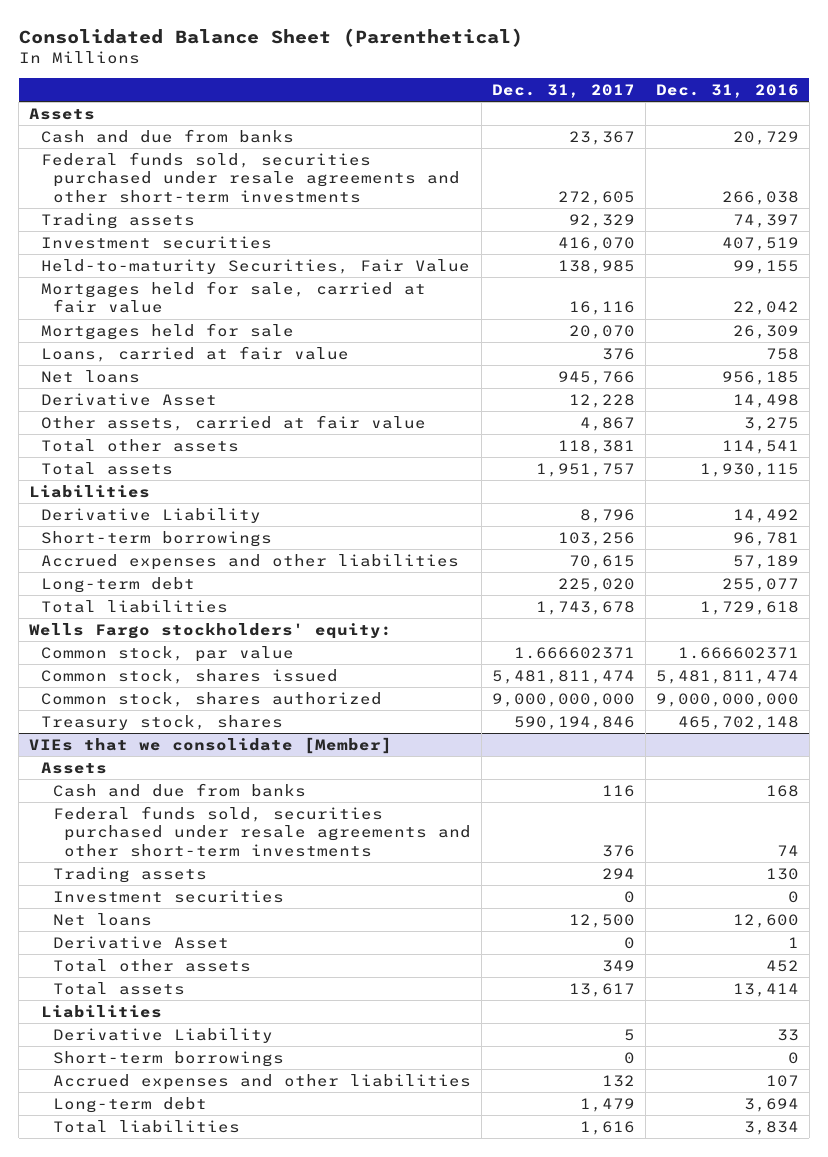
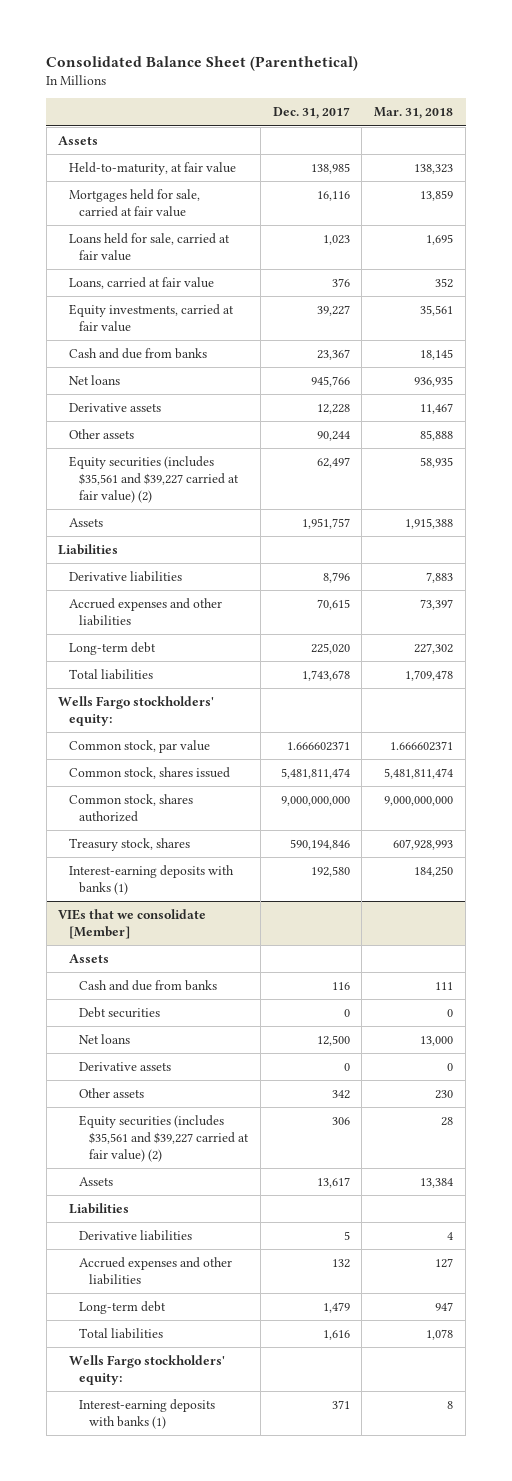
[655,84,799,99] Dec. 31, 2016 -> none
none -> [374,107,454,120] Mar. 31, 2018
[40,151,460,204] Federal funds sold, securities purchased under resale agreements and other short-term investments -> none
[40,212,195,229] Trading assets -> none
[40,235,272,249] Investment securities -> none
[40,258,470,274] Held-to-maturity Securities, Fair Value -> [68,161,236,175] Held-to-maturity, at fair value
[40,322,294,340] Mortgages held for sale -> none
none -> [68,232,230,262] Loans held for sale, carried at fair value
none -> [68,303,234,333] Equity investments, carried at fair value
[40,128,294,143] Cash and due from banks -> [68,347,207,359] Cash and due from banks
[40,414,426,431] Other assets, carried at fair value -> none
[40,392,217,406] Derivative Asset -> [68,402,161,412] Derivative assets
[40,438,239,452] Total other assets -> [68,428,134,439] Other assets
[557,439,635,454] 118,381 -> [316,430,350,441] 90,244
none -> [68,455,239,504] Equity securities (includes $35,561 and $39,227 carried at fair value) (2)
[40,461,173,475] Total assets -> [68,517,103,527] Assets
[40,530,272,547] Short-term borrowings -> none
[40,507,261,523] Derivative Liability -> [68,570,182,582] Derivative liabilities
none -> [68,864,234,896] Interest-earning deposits with banks (1)
[52,805,472,858] Federal funds sold, securities purchased under resale agreements and other short-term investments -> none
[52,866,207,883] Trading assets -> none
[52,889,284,903] Investment securities -> none
none -> [78,1006,160,1018] Debt securities
[52,935,229,949] Derivative Asset -> [78,1061,171,1071] Derivative assets
[52,958,251,972] Total other assets -> [78,1087,144,1098] Other assets
[601,959,635,972] 349 -> [331,1089,350,1099] 342
none -> [78,1114,249,1163] Equity securities (includes $35,561 and $39,227 carried at fair value) (2)
[52,981,185,995] Total assets -> [78,1176,113,1186] Assets
[52,1050,284,1067] Short-term borrowings -> none
[52,1027,273,1043] Derivative Liability -> [78,1229,192,1241] Derivative liabilities
none -> [68,1354,225,1386] Wells Fargo stockholders' equity:
none -> [78,1398,215,1430] Interest-earning deposits with banks (1)

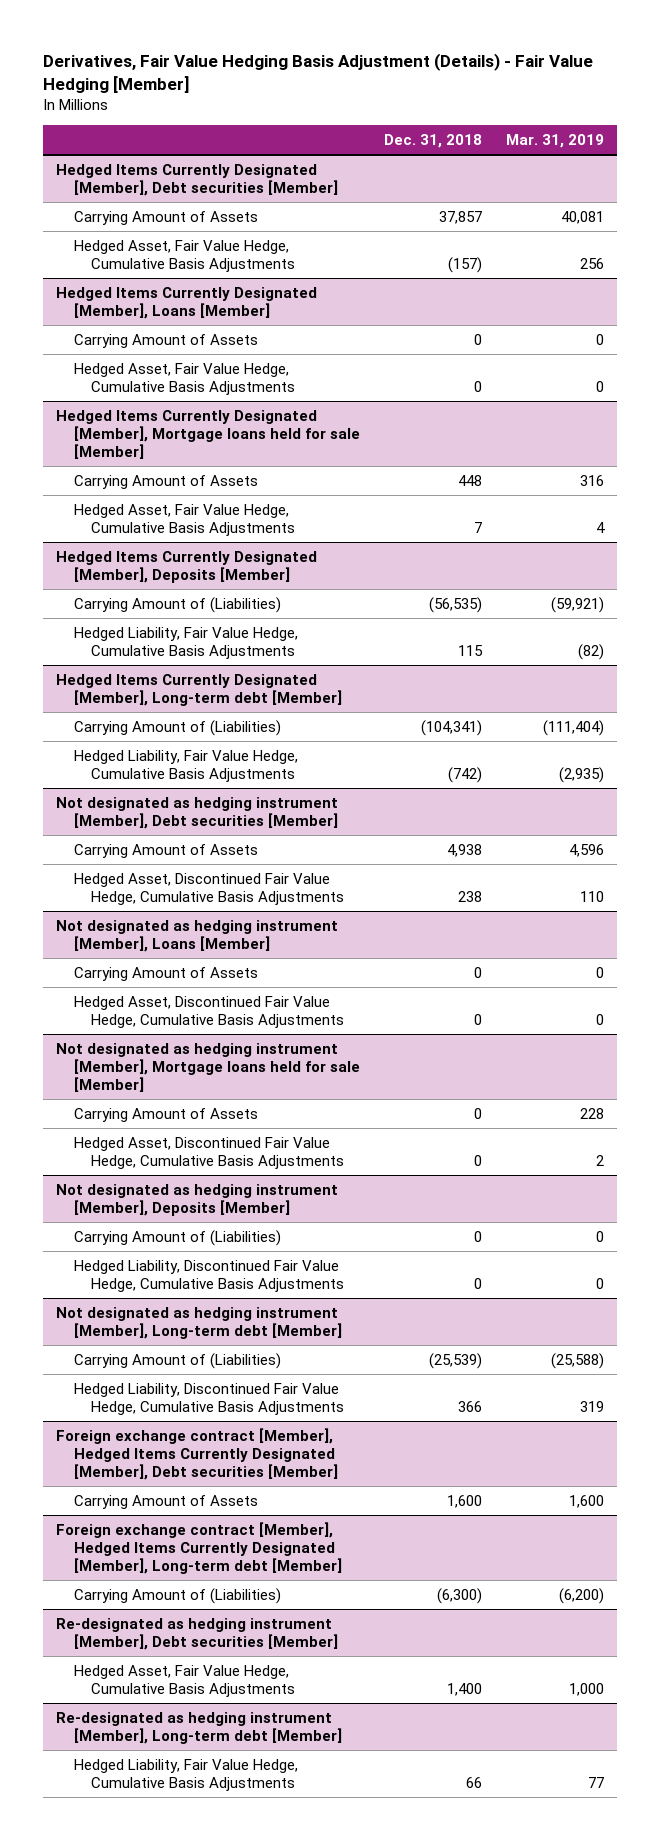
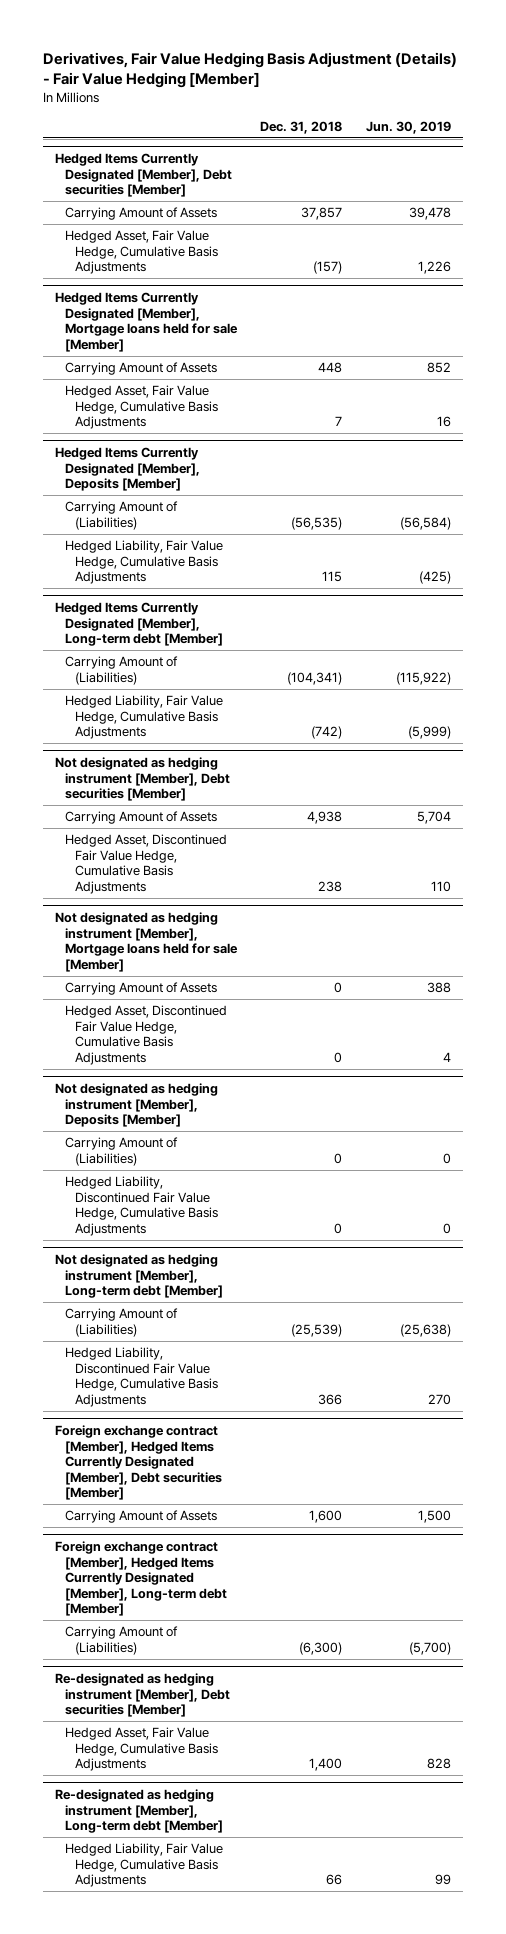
[506,134,605,149] Mar. 31, 2019 -> none
none -> [366,120,452,134] Jun. 30, 2019
[55,286,317,319] Hedged Items Currently Designated [Member], Loans [Member] -> none
[73,333,258,348] Carrying Amount of Assets -> none
[73,362,296,395] Hedged Asset, Fair Value Hedge, Cumulative Basis Adjustments -> none
[55,919,338,952] Not designated as hedging instrument [Member], Loans [Member] -> none
[73,966,258,981] Carrying Amount of Assets -> none
[73,995,345,1028] Hedged Asset, Discontinued Fair Value Hedge, Cumulative Basis Adjustments -> none

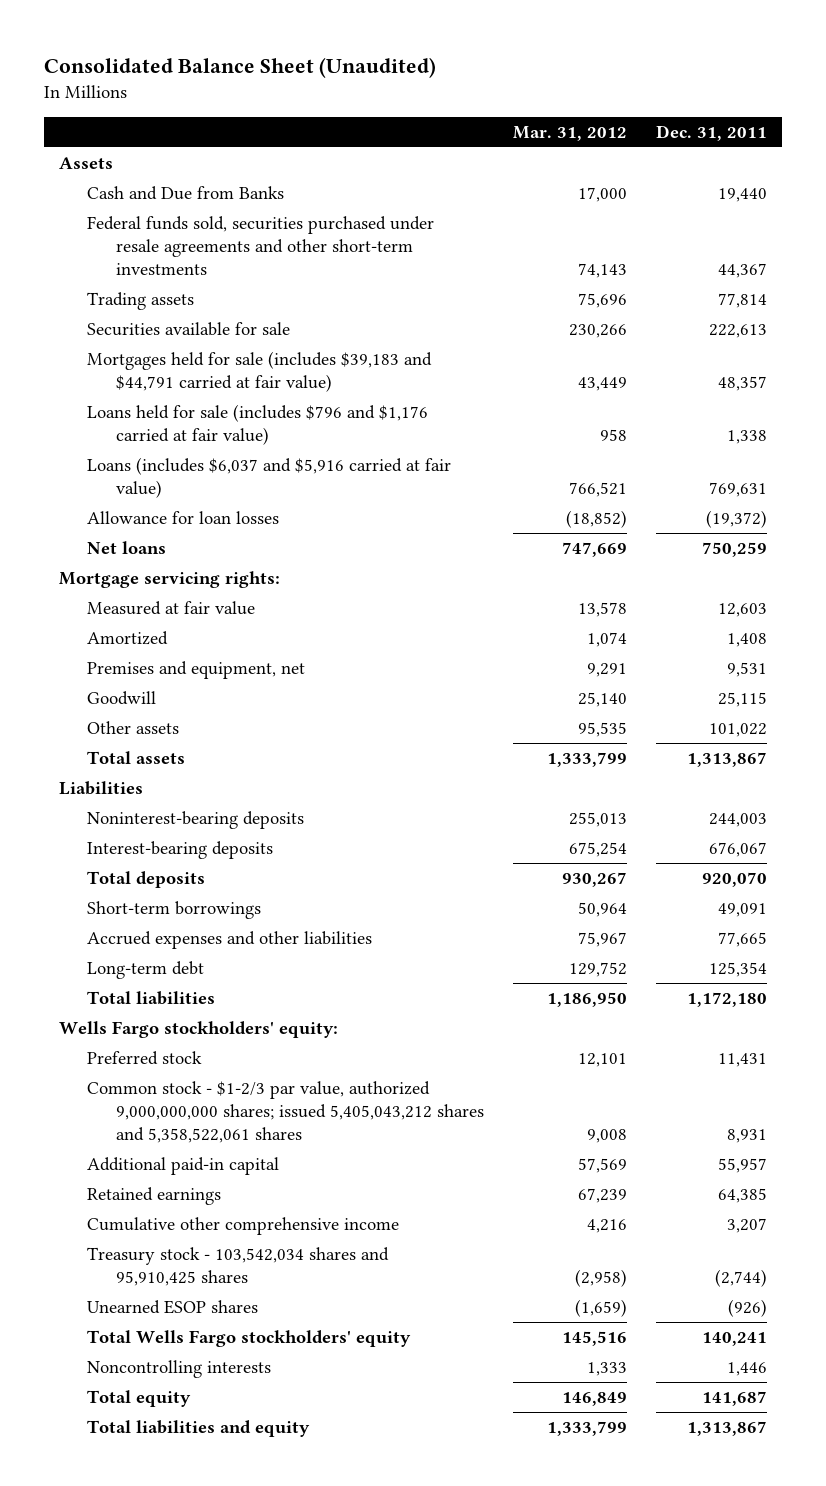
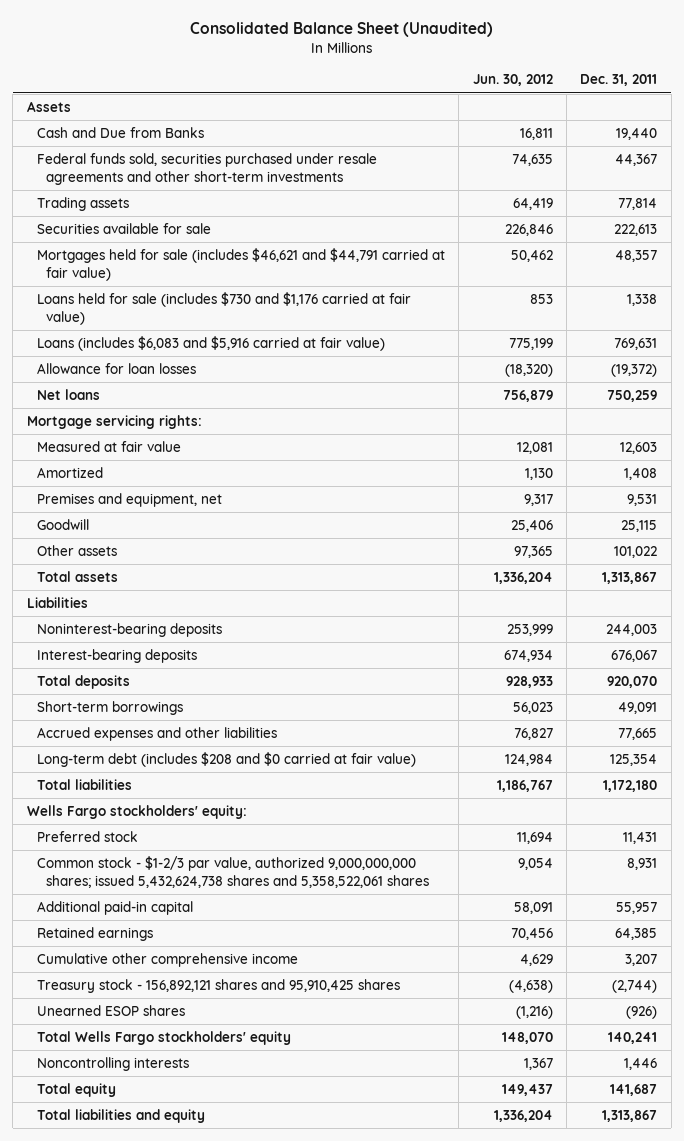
[513,125,628,141] Mar. 31, 2012 -> none
none -> [472,74,553,87] Jun. 30, 2012
[87,351,433,392] Mortgages held for sale (includes $39,183 and $44,791 carried at fair value) -> [36,247,445,281] Mortgages held for sale (includes $46,621 and $44,791 carried at fair value)
[87,404,429,445] Loans held for sale (includes $796 and $1,176 carried at fair value) -> [36,291,411,325] Loans held for sale (includes $730 and $1,176 carried at fair value)
[87,457,452,498] Loans (includes $6,037 and $5,916 carried at fair value) -> [36,335,385,351] Loans (includes $6,083 and $5,916 carried at fair value)
[87,961,205,980] Long-term debt -> [36,751,416,767] Long-term debt (includes $208 and $0 carried at fair value)
[87,1081,484,1143] Common stock - $1-2/3 par value, authorized 9,000,000,000 shares; issued 5,405,043,212 shares and 5,358,522,061 shares -> [36,855,430,888] Common stock - $1-2/3 par value, authorized 9,000,000,000 shares; issued 5,432,624,738 shares and 5,358,522,061 shares
[87,1247,390,1286] Treasury stock - 103,542,034 shares and 95,910,425 shares -> [36,978,400,993] Treasury stock - 156,892,121 shares and 95,910,425 shares

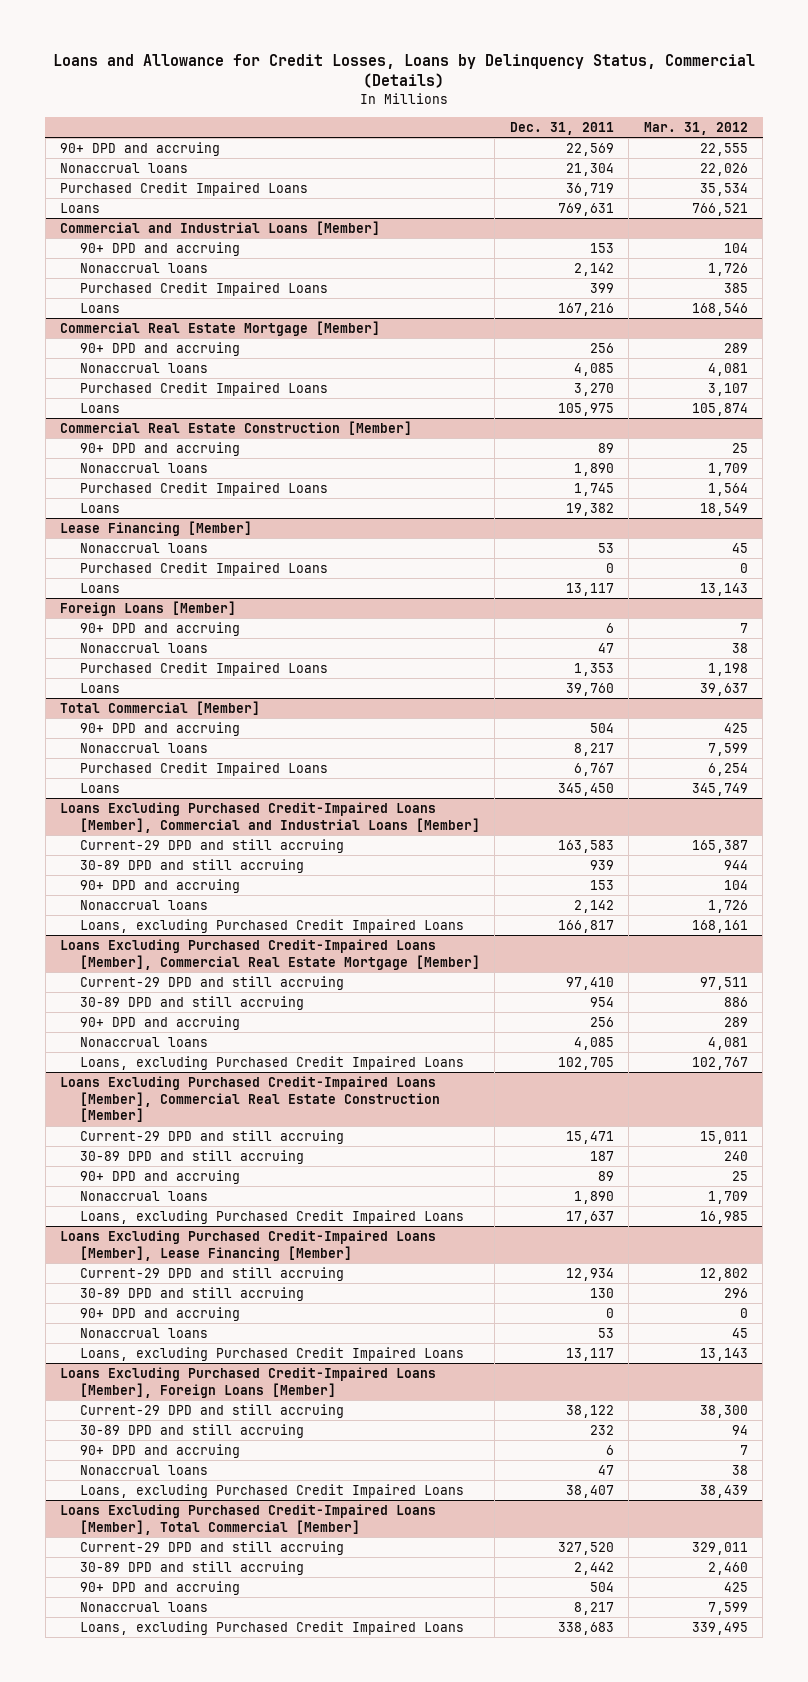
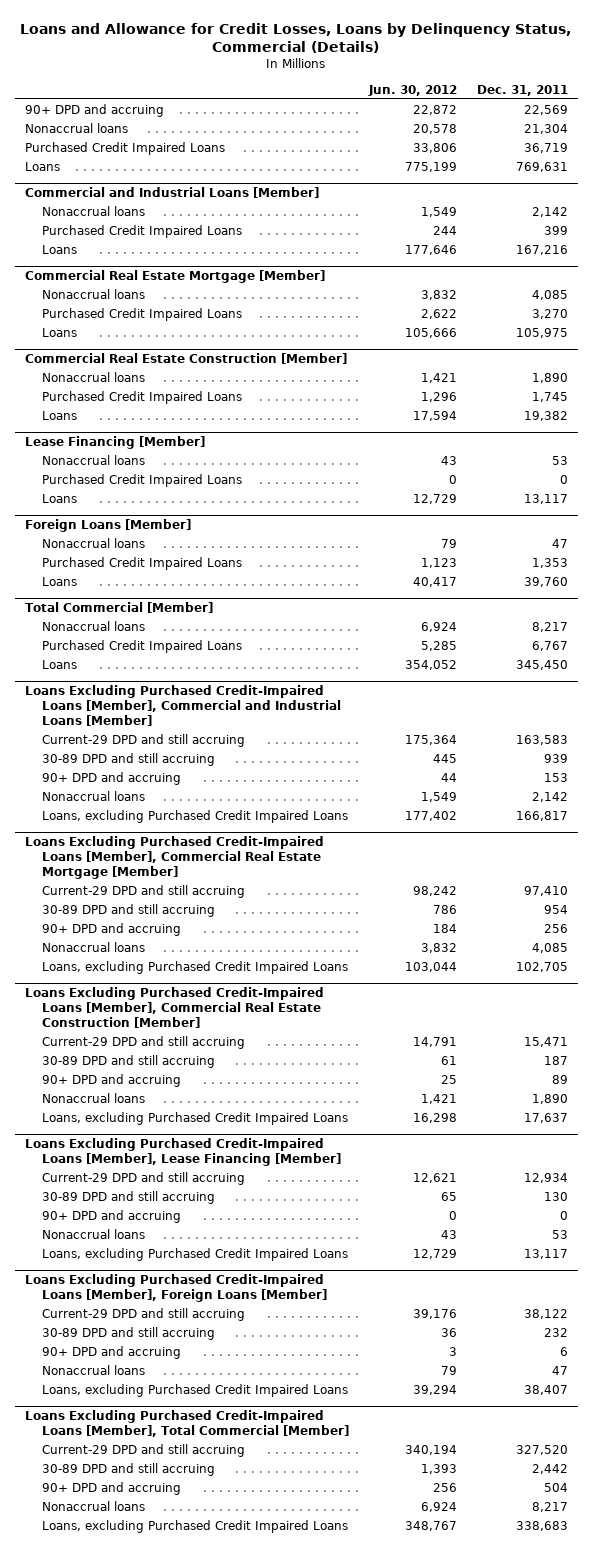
[643,121,748,135] Mar. 31, 2012 -> none
none -> [367,84,457,96] Jun. 30, 2012
[79,241,240,256] 90+ DPD and accruing -> none
[79,341,240,356] 90+ DPD and accruing -> none
[79,441,240,456] 90+ DPD and accruing -> none
[79,621,240,636] 90+ DPD and accruing -> none
[79,721,240,736] 90+ DPD and accruing -> none

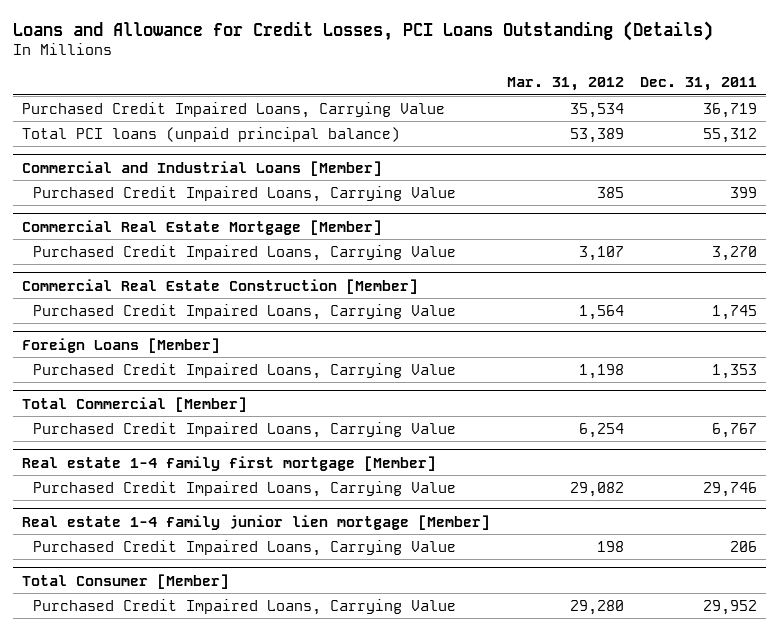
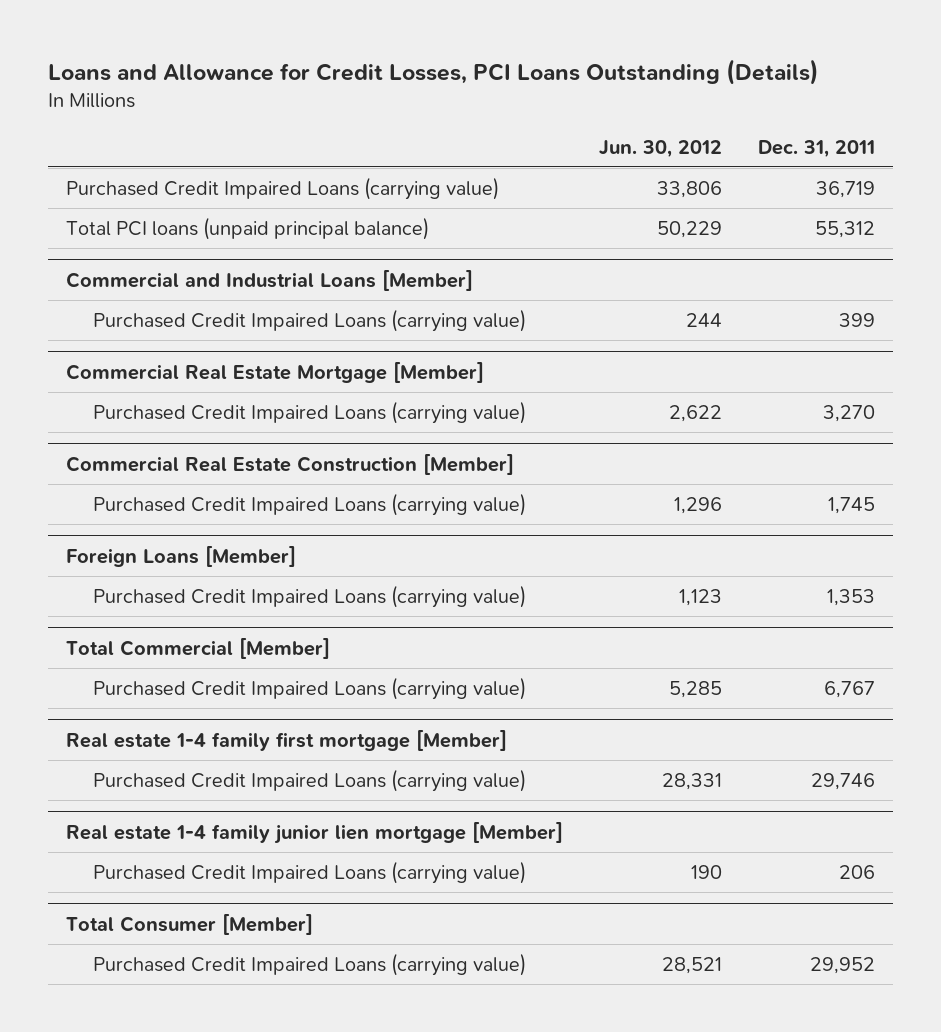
[506,77,624,92] Mar. 31, 2012 -> none
none -> [599,139,723,158] Jun. 30, 2012
[21,101,445,118] Purchased Credit Impaired Loans, Carrying Value -> [66,176,500,200] Purchased Credit Impaired Loans (carrying value)
[33,185,457,202] Purchased Credit Impaired Loans, Carrying Value -> [92,308,526,332] Purchased Credit Impaired Loans (carrying value)
[33,244,457,261] Purchased Credit Impaired Loans, Carrying Value -> [92,400,526,424] Purchased Credit Impaired Loans (carrying value)
[33,303,457,320] Purchased Credit Impaired Loans, Carrying Value -> [92,492,526,516] Purchased Credit Impaired Loans (carrying value)
[33,362,457,379] Purchased Credit Impaired Loans, Carrying Value -> [92,584,526,608] Purchased Credit Impaired Loans (carrying value)
[33,421,457,438] Purchased Credit Impaired Loans, Carrying Value -> [92,676,526,700] Purchased Credit Impaired Loans (carrying value)
[33,480,457,497] Purchased Credit Impaired Loans, Carrying Value -> [92,768,526,792] Purchased Credit Impaired Loans (carrying value)
[33,539,457,556] Purchased Credit Impaired Loans, Carrying Value -> [92,860,526,884] Purchased Credit Impaired Loans (carrying value)
[33,598,457,615] Purchased Credit Impaired Loans, Carrying Value -> [92,952,526,976] Purchased Credit Impaired Loans (carrying value)

